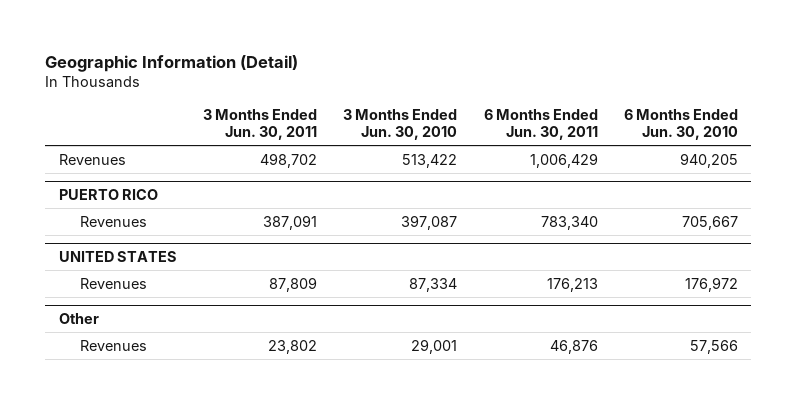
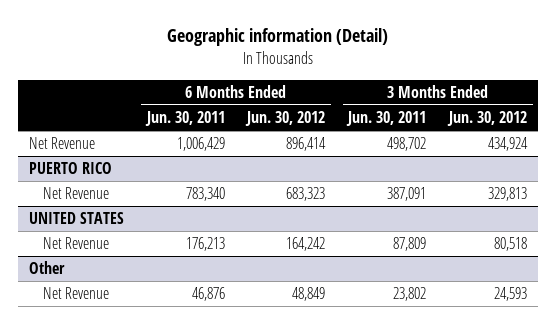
[45,54,299,72] Geographic Information (Detail) -> [166,28,388,47] Geographic information (Detail)
[343,109,458,140] 3 Months Ended Jun. 30, 2010 -> none
[624,109,739,140] 6 Months Ended Jun. 30, 2010 -> none
none -> [245,111,326,127] Jun. 30, 2012
none -> [446,111,527,127] Jun. 30, 2012
[58,153,126,165] Revenues -> [29,137,96,150] Net Revenue
[80,215,148,227] Revenues -> [42,187,109,200] Net Revenue
[80,277,148,289] Revenues -> [42,237,109,250] Net Revenue
[80,339,148,351] Revenues -> [42,287,109,300] Net Revenue

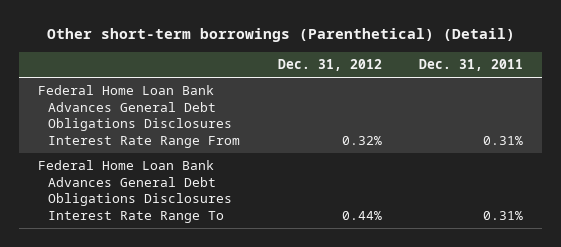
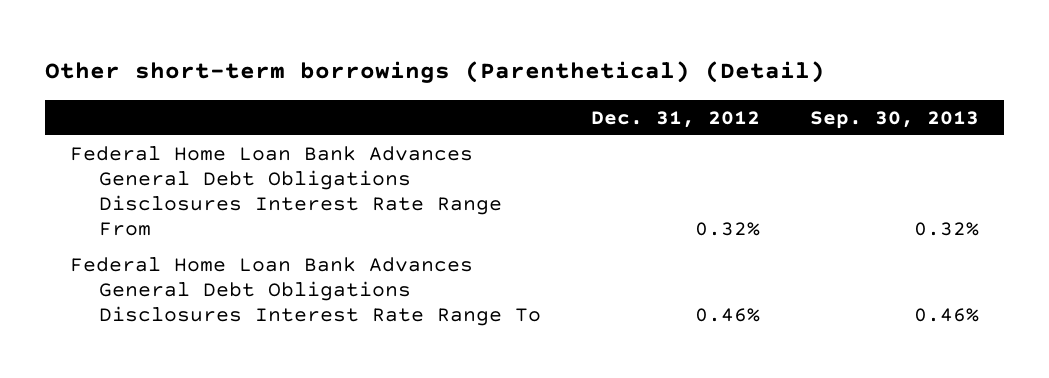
[419,59,524,72] Dec. 31, 2011 -> none
none -> [809,110,979,129] Sep. 30, 2013
[341,210,382,220] 0.44% -> [694,308,760,323] 0.46%

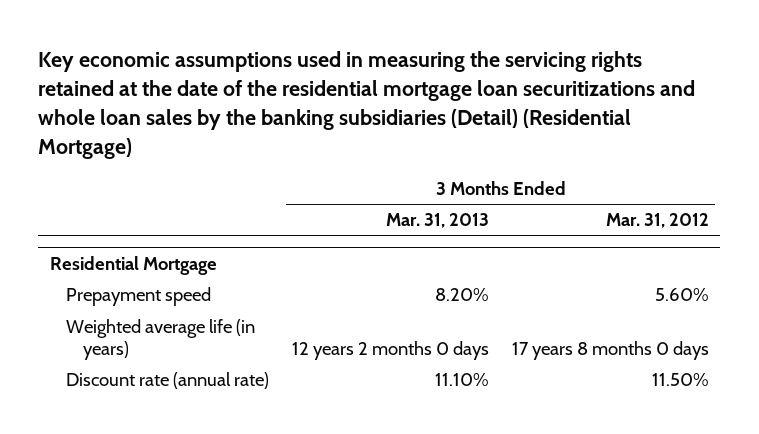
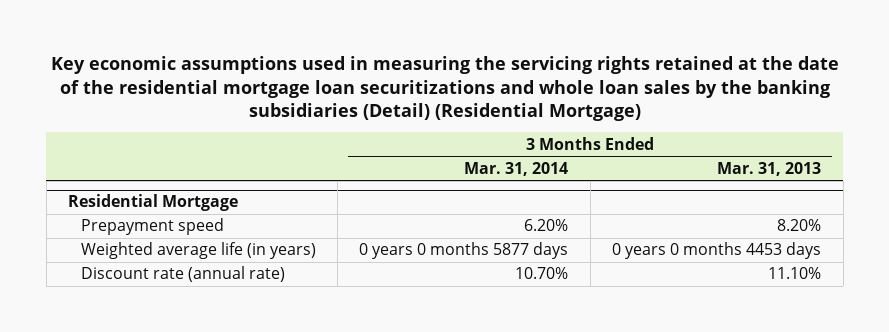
[606,213,710,229] Mar. 31, 2012 -> none
none -> [464,161,569,176] Mar. 31, 2014
[292,341,490,361] 12 years 2 months 0 days -> [612,242,822,260] 0 years 0 months 4453 days

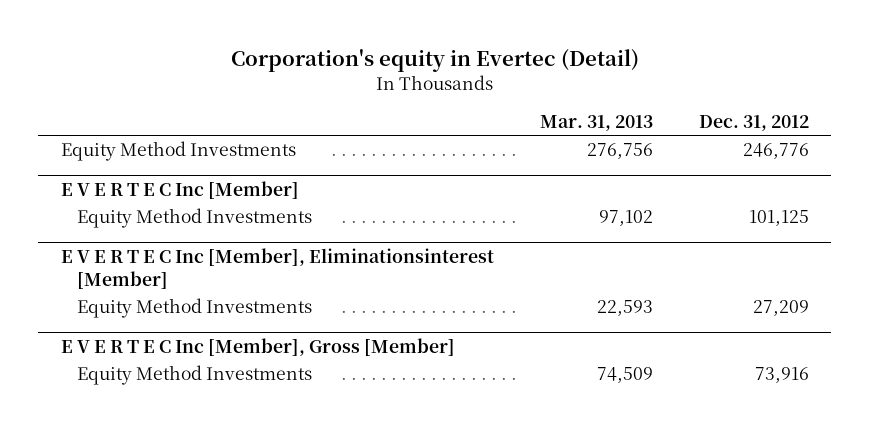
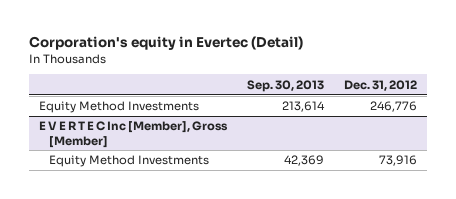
[539,114,653,131] Mar. 31, 2013 -> none
none -> [247,79,325,92] Sep. 30, 2013
[61,180,300,199] E V E R T E C Inc [Member] -> none
[76,208,312,229] Equity Method Investments -> none
[61,247,495,289] E V E R T E C Inc [Member], Eliminationsinterest [Member] -> none
[76,298,312,319] Equity Method Investments -> none

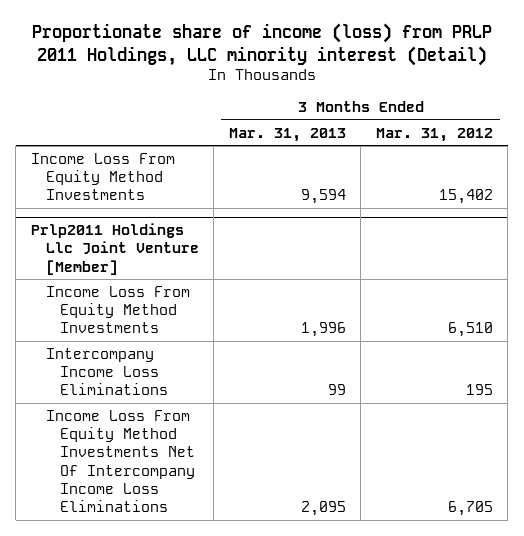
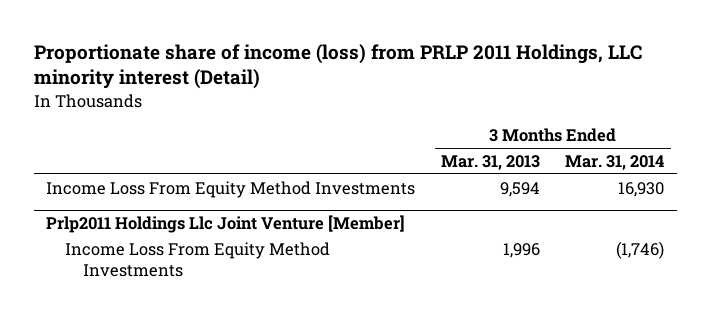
[375,127,493,142] Mar. 31, 2012 -> none
none -> [565,154,665,170] Mar. 31, 2014
[45,347,169,396] Intercompany Income Loss Eliminations -> none
[45,409,196,513] Income Loss From Equity Method Investments Net Of Intercompany Income Loss Eliminations -> none

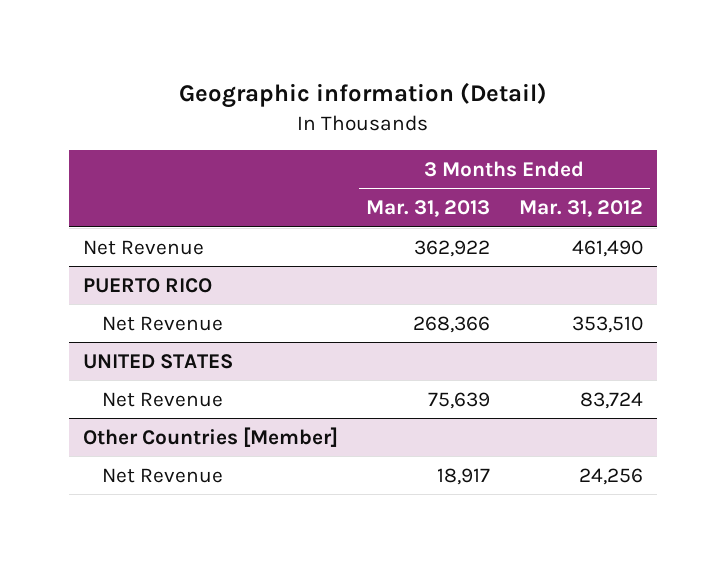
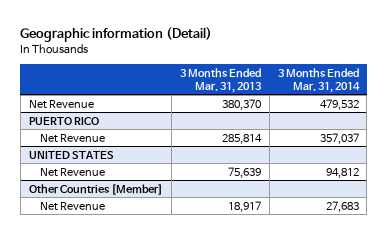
[518,200,643,218] Mar. 31, 2012 -> none
none -> [277,67,360,93] 3 Months Ended Mar. 31, 2014
[414,239,491,257] 362,922 -> [221,98,261,110] 380,370
[413,315,491,333] 268,366 -> [221,133,262,144] 285,814

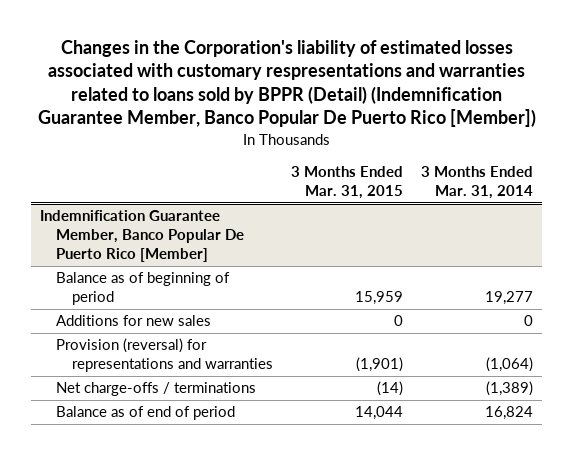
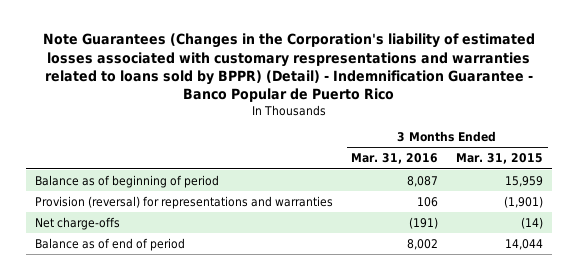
[37,39,536,128] Changes in the Corporation's liability of estimated losses associated with customary respresentations and warranties related to loans sold by BPPR (Detail) (Indemnification Guarantee Member, Banco Popular De Puerto Rico [Member]) -> [43,33,536,102] Note Guarantees (Changes in the Corporation's liability of estimated losses associated with customary respresentations and warranties related to loans sold by BPPR) (Detail) - Indemnification Guarantee - Banco Popular de Puerto Rico
[421,166,534,200] 3 Months Ended Mar. 31, 2014 -> none
none -> [351,153,439,165] Mar. 31, 2016
[39,210,244,263] Indemnification Guarantee Member, Banco Popular De Puerto Rico [Member] -> none
[55,315,211,327] Additions for new sales -> none
[55,382,256,397] Net charge-offs / terminations -> [35,216,121,230] Net charge-offs

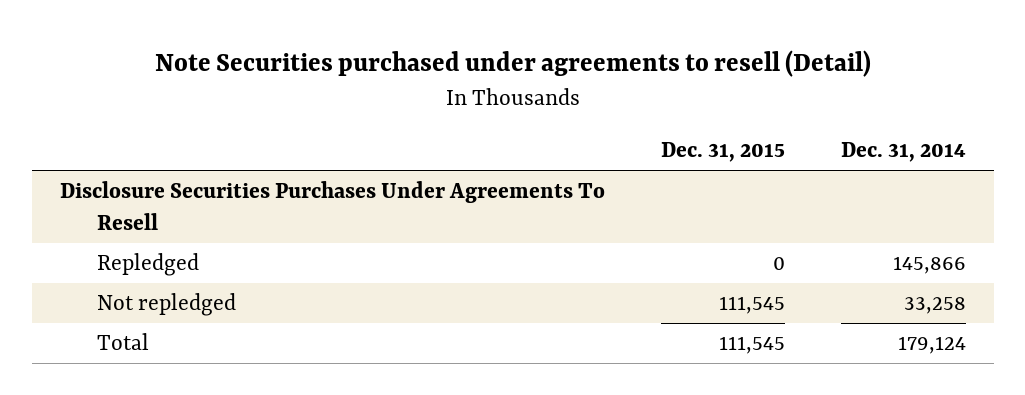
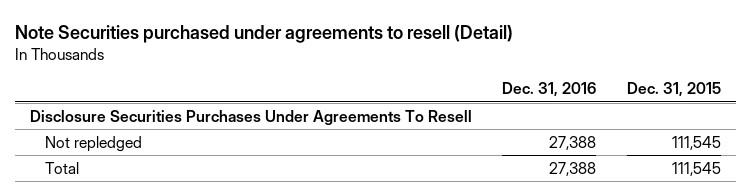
[840,142,966,163] Dec. 31, 2014 -> none
none -> [502,82,597,98] Dec. 31, 2016
[97,253,200,277] Repledged -> none

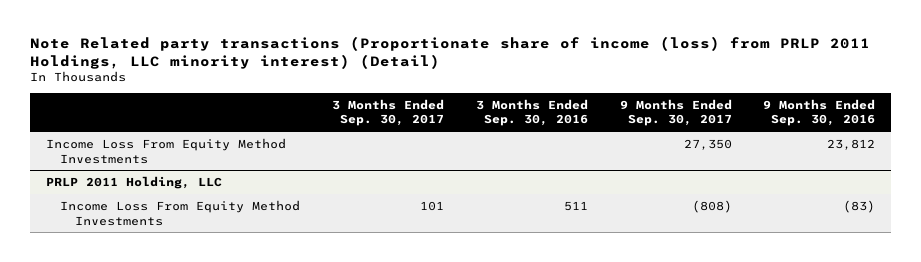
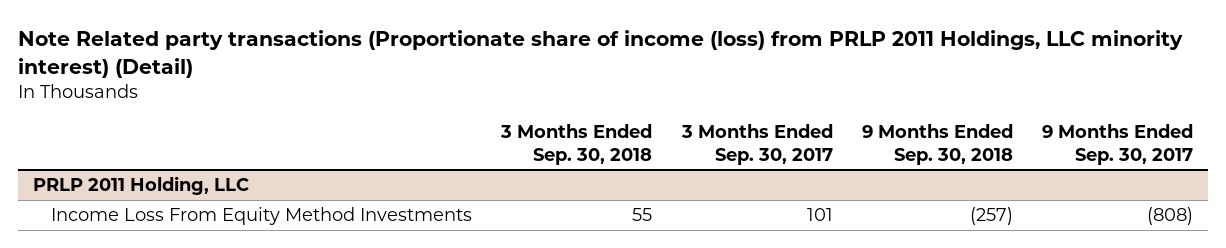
[475,98,588,127] 3 Months Ended Sep. 30, 2016 -> none
[763,98,876,127] 9 Months Ended Sep. 30, 2016 -> none
none -> [500,123,653,165] 3 Months Ended Sep. 30, 2018
none -> [861,123,1013,165] 9 Months Ended Sep. 30, 2018
[45,137,286,164] Income Loss From Equity Method Investments -> none

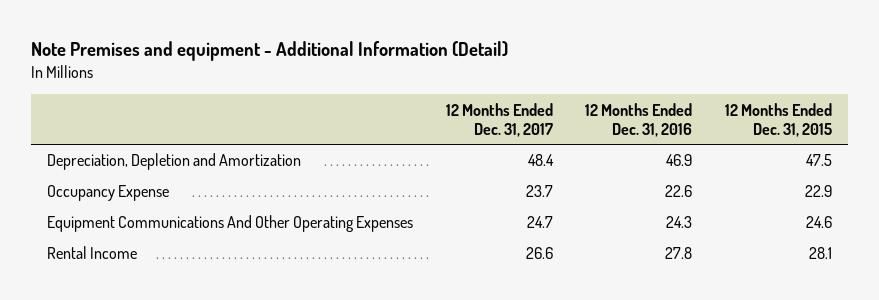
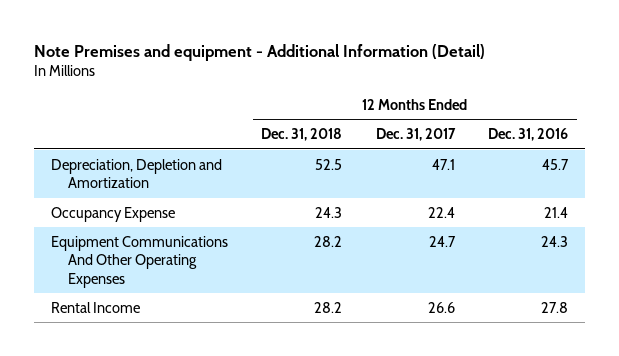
[724,102,832,137] 12 Months Ended Dec. 31, 2015 -> none
none -> [261,128,343,142] Dec. 31, 2018
[527,154,554,167] 48.4 -> [431,158,455,170] 47.1
[666,154,693,167] 46.9 -> [542,158,570,170] 45.7
[525,185,553,198] 23.7 -> [427,206,455,218] 22.4
[665,185,693,198] 22.6 -> [544,206,569,218] 21.4

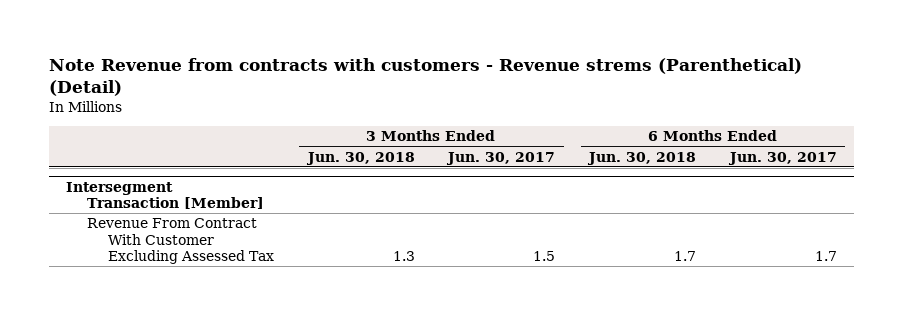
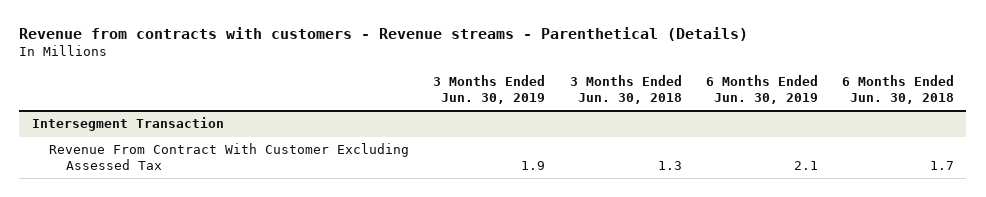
[48,57,802,96] Note Revenue from contracts with customers - Revenue strems (Parenthetical) (Detail) -> [19,27,749,42] Revenue from contracts with customers - Revenue streams - Parenthetical (Details)
[446,151,556,165] Jun. 30, 2017 -> none
[728,151,838,165] Jun. 30, 2017 -> none
none -> [433,75,546,104] 3 Months Ended Jun. 30, 2019
none -> [705,75,818,104] 6 Months Ended Jun. 30, 2019
[65,181,264,209] Intersegment Transaction [Member] -> [31,117,224,132] Intersegment Transaction

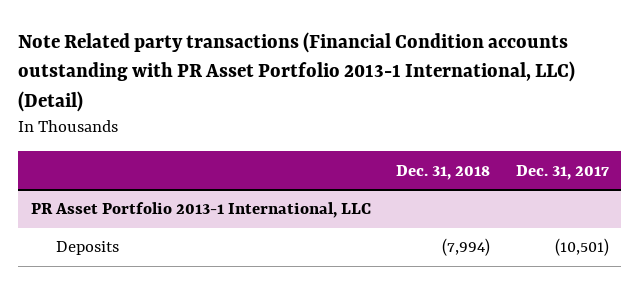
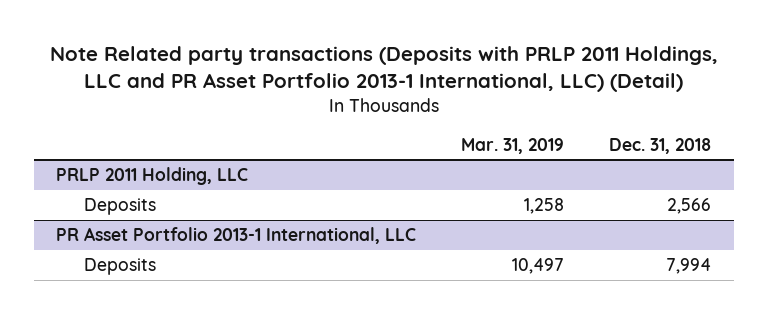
[18,31,576,112] Note Related party transactions (Financial Condition accounts outstanding with PR Asset Portfolio 2013-1 International, LLC) (Detail) -> [49,45,718,93] Note Related party transactions (Deposits with PRLP 2011 Holdings, LLC and PR Asset Portfolio 2013-1 International, LLC) (Detail)
[515,164,609,180] Dec. 31, 2017 -> none
none -> [461,137,565,154] Mar. 31, 2019
none -> [56,167,249,186] PRLP 2011 Holding, LLC
none -> [83,198,156,216] Deposits
[442,238,491,257] (7,994) -> [666,258,712,275] 7,994

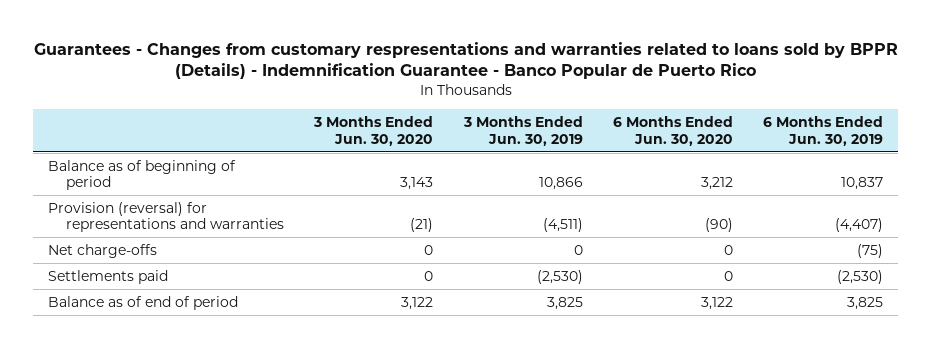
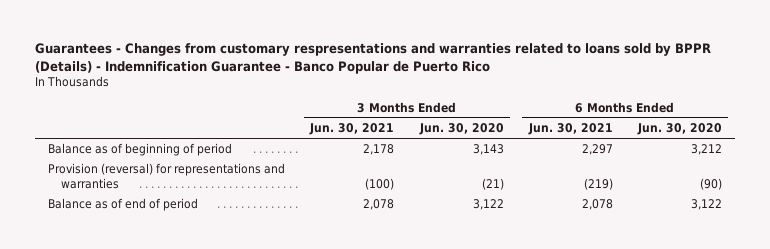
[462,116,583,146] 3 Months Ended Jun. 30, 2019 -> none
[763,116,884,146] 6 Months Ended Jun. 30, 2019 -> none
none -> [309,123,395,136] Jun. 30, 2021
none -> [527,123,613,136] Jun. 30, 2021
[48,243,158,258] Net charge-offs -> none
[48,269,169,284] Settlements paid -> none

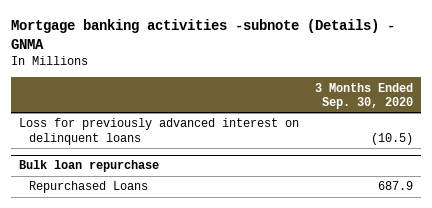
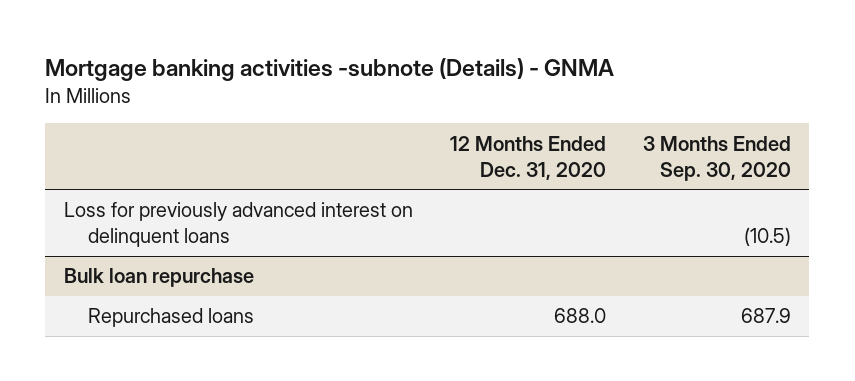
none -> [449,135,606,180] 12 Months Ended Dec. 31, 2020
[28,181,148,194] Repurchased Loans -> [87,308,254,328] Repurchased loans

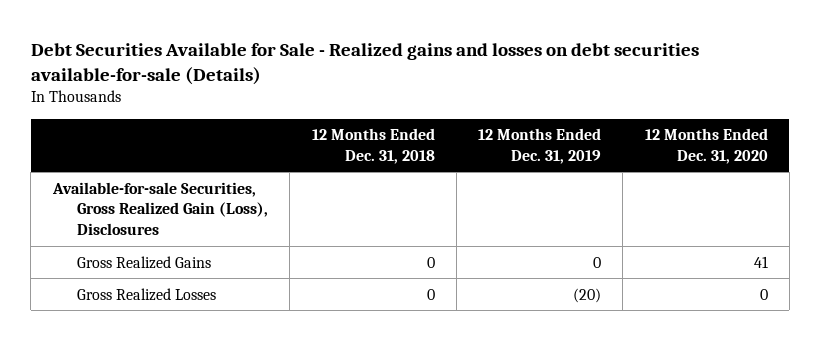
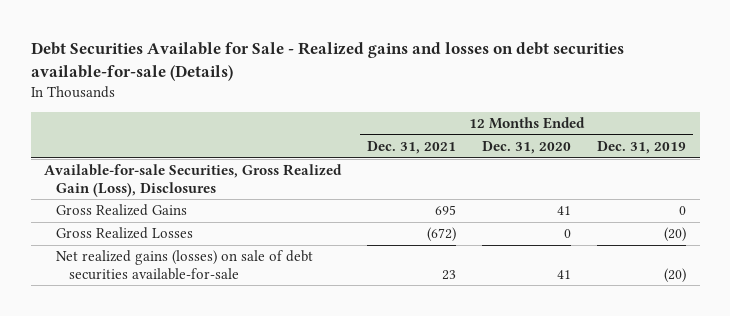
[311,128,435,164] 12 Months Ended Dec. 31, 2018 -> none
none -> [366,141,456,155] Dec. 31, 2021
none -> [56,250,314,281] Net realized gains (losses) on sale of debt securities available-for-sale

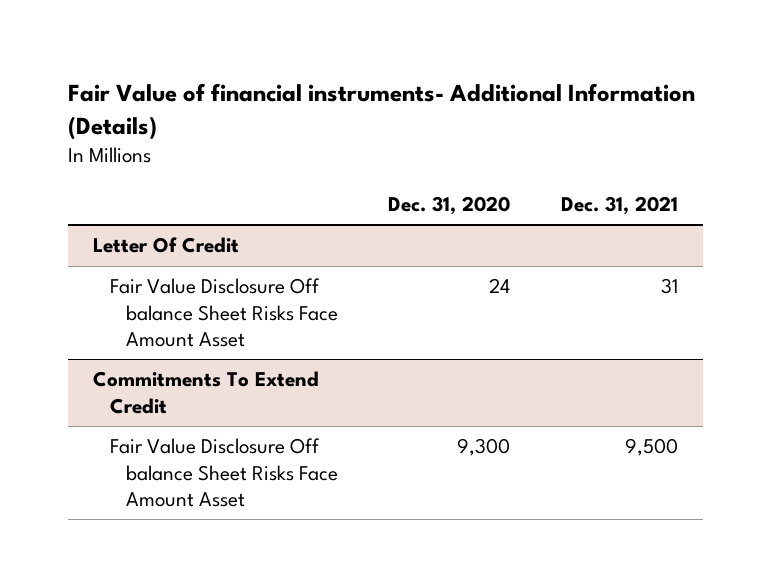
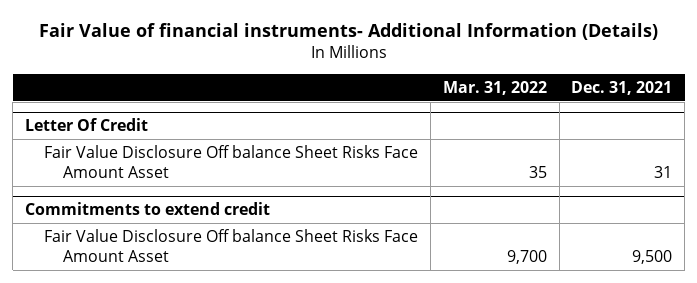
[388,195,511,215] Dec. 31, 2020 -> none
none -> [442,80,547,95] Mar. 31, 2022
[93,371,320,414] Commitments To Extend Credit -> [25,202,271,216] Commitments to extend credit

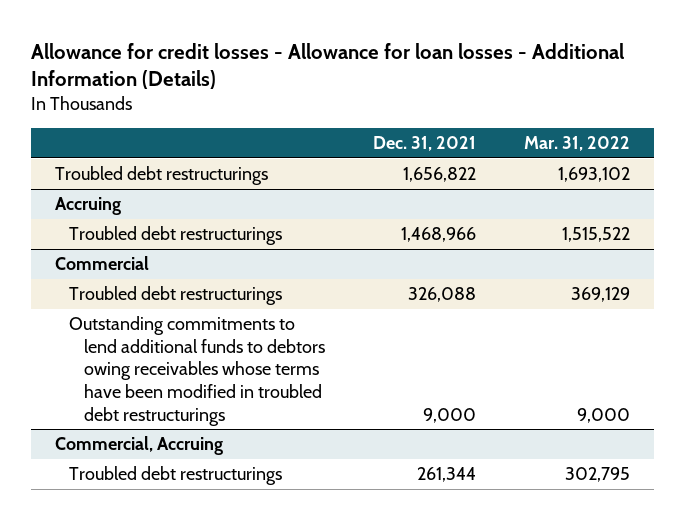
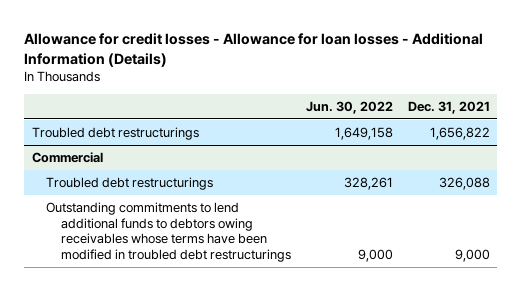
[523,136,630,152] Mar. 31, 2022 -> none
none -> [305,100,393,114] Jun. 30, 2022
[54,197,121,216] Accruing -> none
[69,226,283,246] Troubled debt restructurings -> none
[54,436,223,456] Commercial, Accruing -> none
[69,466,283,486] Troubled debt restructurings -> none

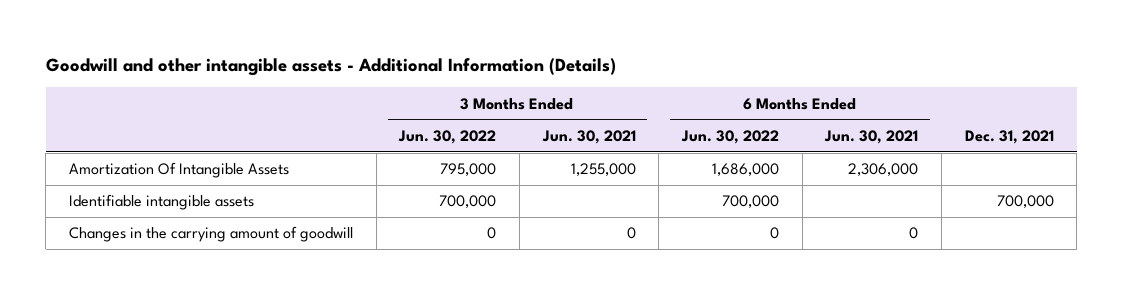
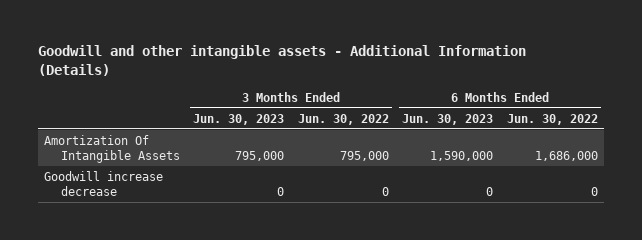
[541,129,636,144] Jun. 30, 2021 -> none
[824,129,919,144] Jun. 30, 2021 -> none
[964,129,1054,144] Dec. 31, 2021 -> none
none -> [193,113,285,125] Jun. 30, 2023
none -> [402,113,494,125] Jun. 30, 2023
[69,194,255,211] Identifiable intangible assets -> none
[69,226,354,243] Changes in the carrying amount of goodwill -> [44,170,164,196] Goodwill increase decrease

